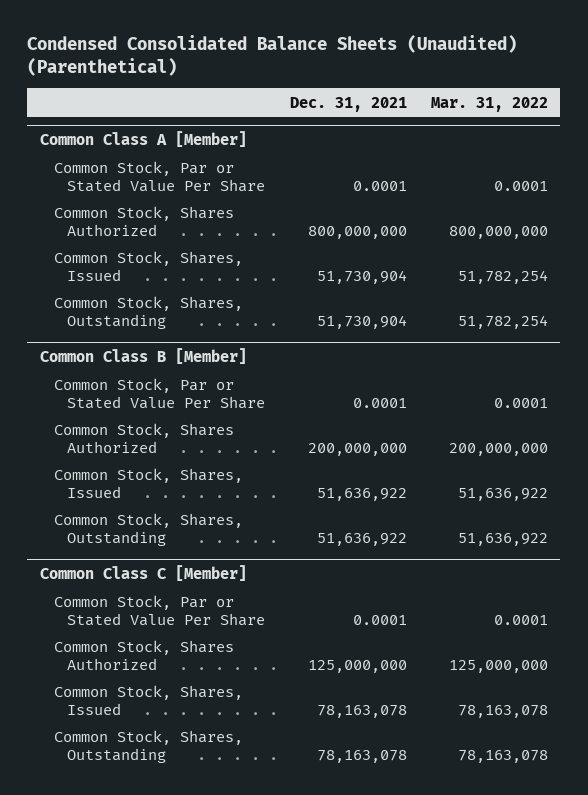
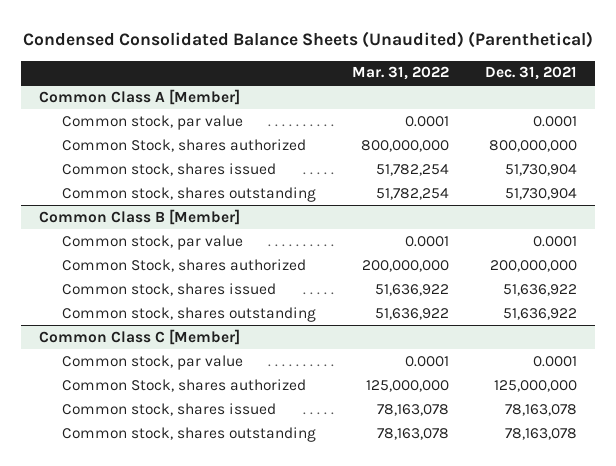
[53,161,266,192] Common Stock, Par or Stated Value Per Share -> [62,114,244,130] Common stock, par value
[53,206,234,236] Common Stock, Shares Authorized -> [62,138,307,152] Common Stock, shares authorized
[53,251,243,281] Common Stock, Shares, Issued -> [62,162,277,176] Common stock, shares issued
[53,296,243,329] Common Stock, Shares, Outstanding -> [62,186,317,202] Common stock, shares outstanding
[53,378,266,409] Common Stock, Par or Stated Value Per Share -> [62,234,244,250] Common stock, par value
[53,423,234,453] Common Stock, Shares Authorized -> [62,258,307,272] Common Stock, shares authorized
[53,468,243,498] Common Stock, Shares, Issued -> [62,282,277,296] Common stock, shares issued
[53,513,243,546] Common Stock, Shares, Outstanding -> [62,306,317,322] Common stock, shares outstanding
[53,595,266,626] Common Stock, Par or Stated Value Per Share -> [62,354,244,370] Common stock, par value
[53,640,234,670] Common Stock, Shares Authorized -> [62,378,307,392] Common Stock, shares authorized
[53,685,243,715] Common Stock, Shares, Issued -> [62,402,277,416] Common stock, shares issued
[53,730,243,763] Common Stock, Shares, Outstanding -> [62,426,317,442] Common stock, shares outstanding

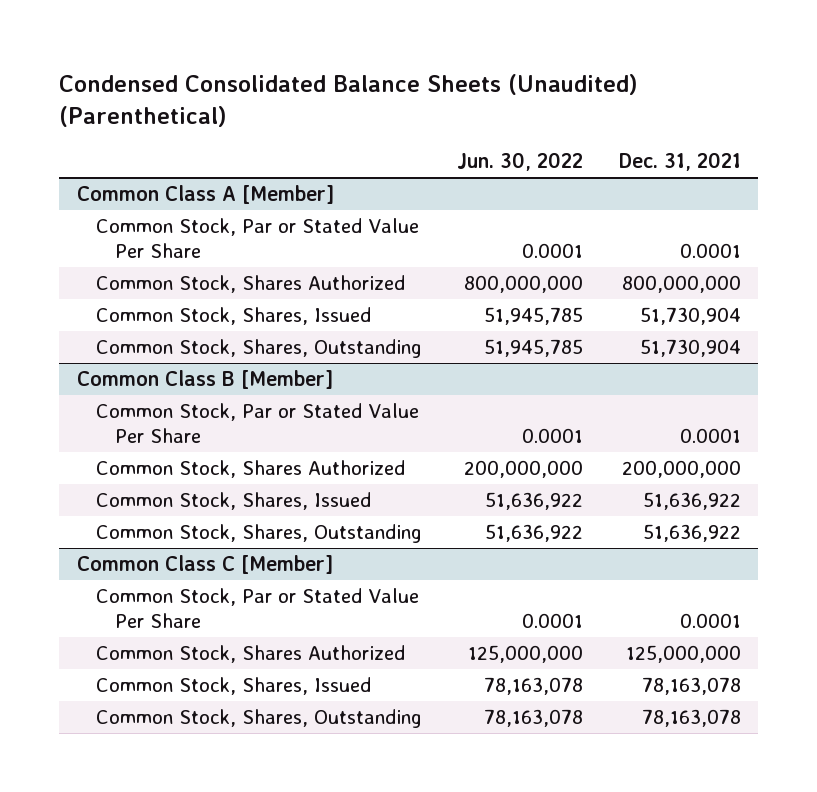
[352,66,450,81] Mar. 31, 2022 -> none
none -> [457,152,584,172] Jun. 30, 2022
[62,114,244,130] Common stock, par value -> [95,218,419,258] Common Stock, Par or Stated Value Per Share
[62,138,307,152] Common Stock, shares authorized -> [95,275,405,294] Common Stock, Shares Authorized
[62,162,277,176] Common stock, shares issued -> [95,307,371,326] Common Stock, Shares, Issued
[62,186,317,202] Common stock, shares outstanding -> [95,339,422,359] Common Stock, Shares, Outstanding
[62,234,244,250] Common stock, par value -> [95,403,419,443] Common Stock, Par or Stated Value Per Share
[62,258,307,272] Common Stock, shares authorized -> [95,460,405,479] Common Stock, Shares Authorized
[62,282,277,296] Common stock, shares issued -> [95,492,371,511] Common Stock, Shares, Issued
[62,306,317,322] Common stock, shares outstanding -> [95,524,422,544] Common Stock, Shares, Outstanding
[62,354,244,370] Common stock, par value -> [95,588,419,628] Common Stock, Par or Stated Value Per Share
[62,378,307,392] Common Stock, shares authorized -> [95,645,405,664] Common Stock, Shares Authorized
[62,402,277,416] Common stock, shares issued -> [95,677,371,696] Common Stock, Shares, Issued
[62,426,317,442] Common stock, shares outstanding -> [95,709,422,729] Common Stock, Shares, Outstanding

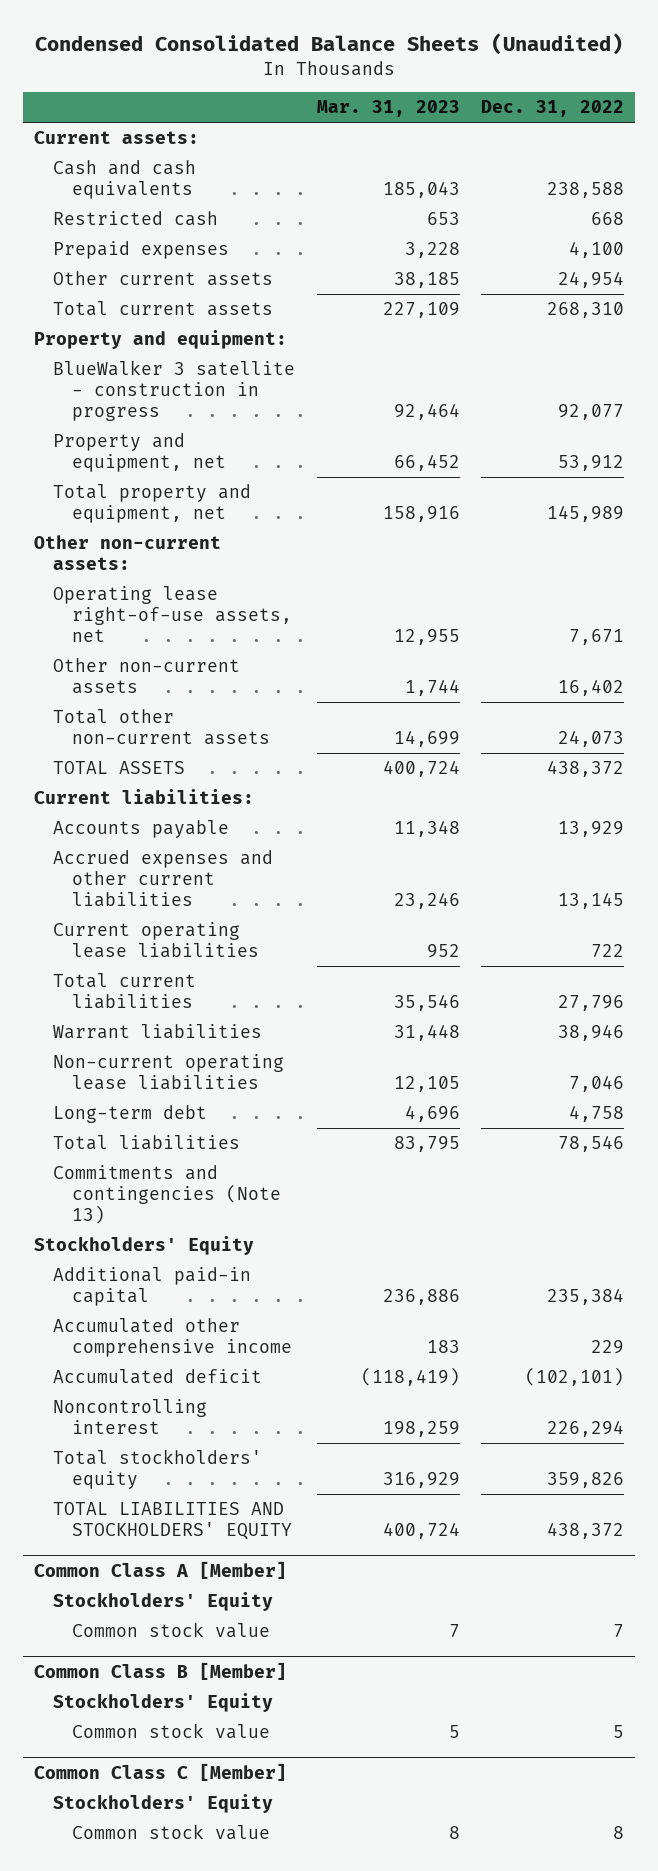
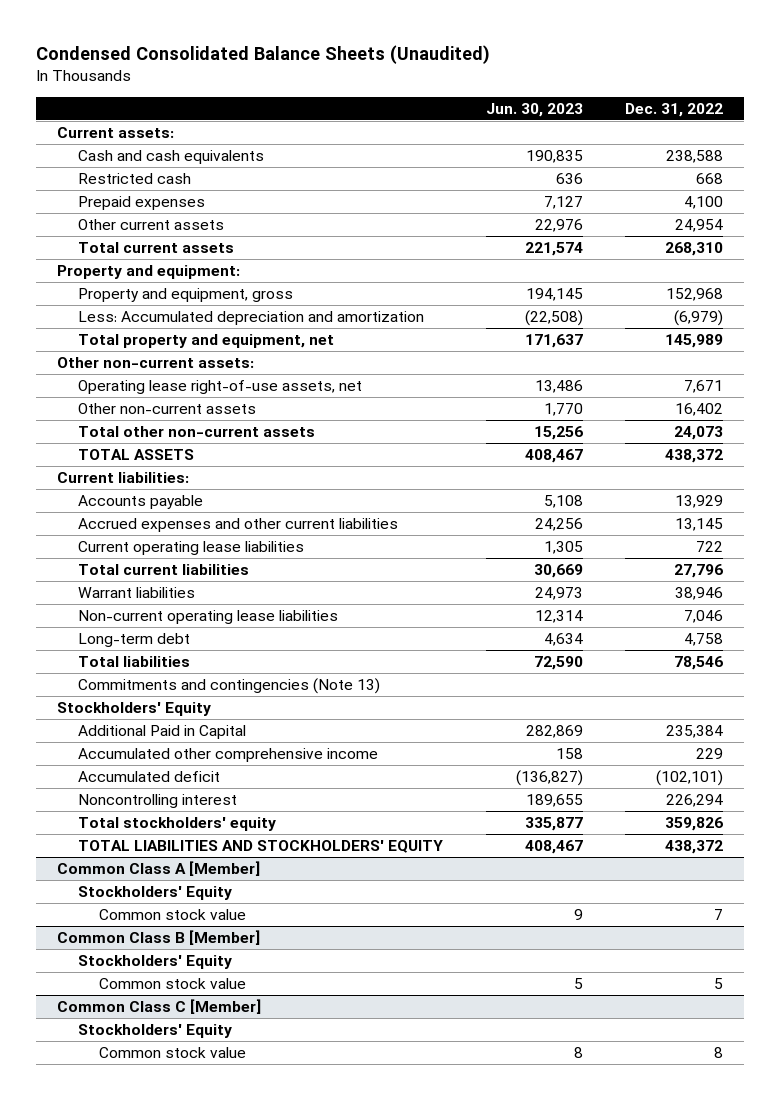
[316,100,460,118] Mar. 31, 2023 -> none
none -> [485,102,583,117] Jun. 30, 2023
[53,360,296,422] BlueWalker 3 satellite - construction in progress -> none
[53,433,227,473] Property and equipment, net -> [78,288,294,303] Property and equipment, gross
[557,455,624,472] 53,912 -> [665,288,723,302] 152,968
none -> [78,311,425,326] Less: Accumulated depreciation and amortization
[53,1267,252,1307] Additional paid-in capital -> [78,725,247,740] Additional Paid in Capital

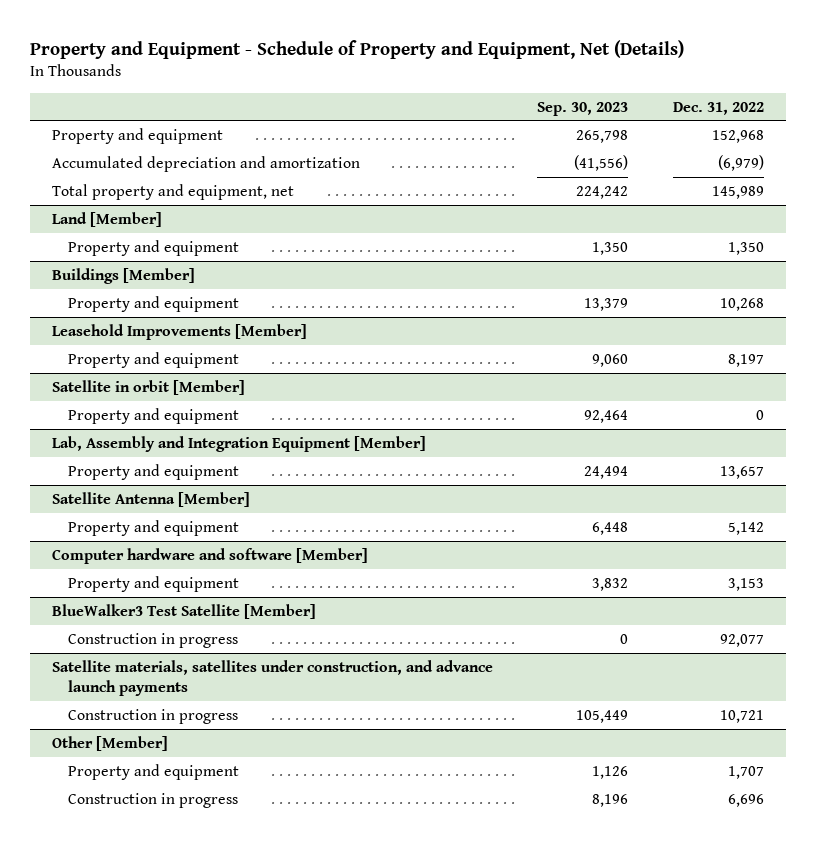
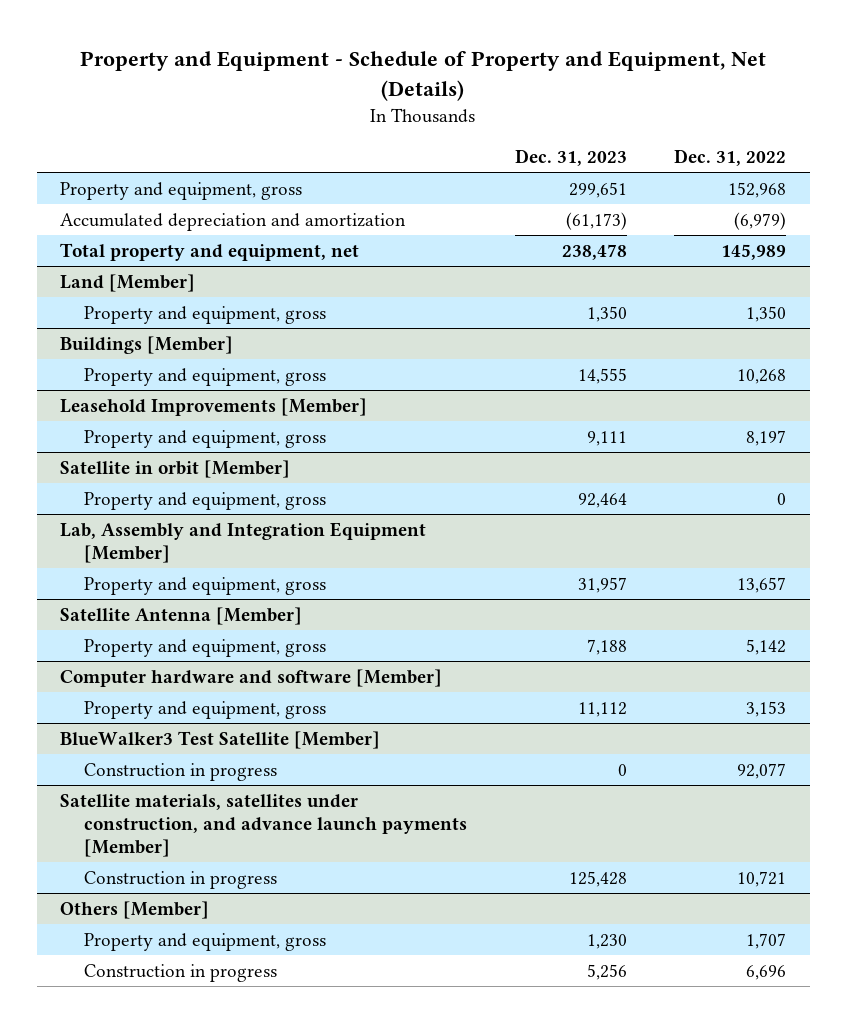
[537,101,629,116] Sep. 30, 2023 -> none
none -> [514,149,627,167] Dec. 31, 2023
[51,127,223,144] Property and equipment -> [60,181,303,200] Property and equipment, gross
[68,239,240,256] Property and equipment -> [84,305,327,324] Property and equipment, gross
[68,295,240,312] Property and equipment -> [84,367,327,386] Property and equipment, gross
[68,351,240,368] Property and equipment -> [84,429,327,448] Property and equipment, gross
[68,407,240,424] Property and equipment -> [84,491,327,510] Property and equipment, gross
[68,463,240,480] Property and equipment -> [84,576,327,595] Property and equipment, gross
[68,519,240,536] Property and equipment -> [84,638,327,657] Property and equipment, gross
[68,575,240,592] Property and equipment -> [84,700,327,719] Property and equipment, gross
[51,659,493,697] Satellite materials, satellites under construction, and advance launch payments -> [60,793,468,857] Satellite materials, satellites under construction, and advance launch payments [Member]
[51,735,168,751] Other [Member] -> [60,900,210,919] Others [Member]
[68,763,240,780] Property and equipment -> [84,932,327,951] Property and equipment, gross

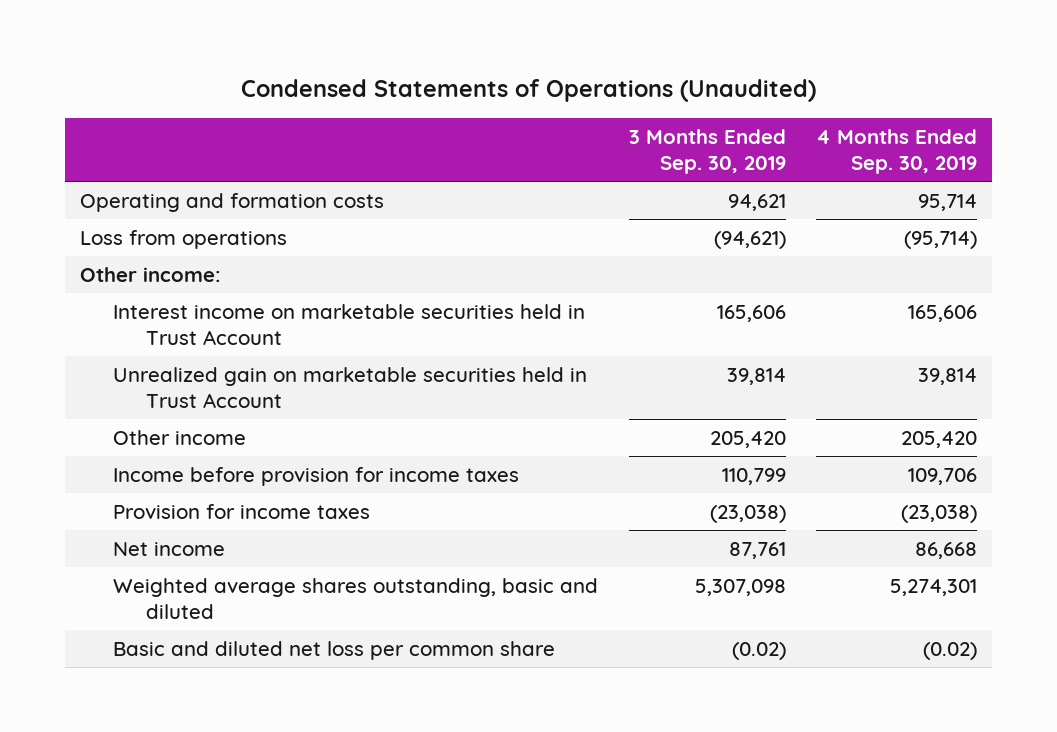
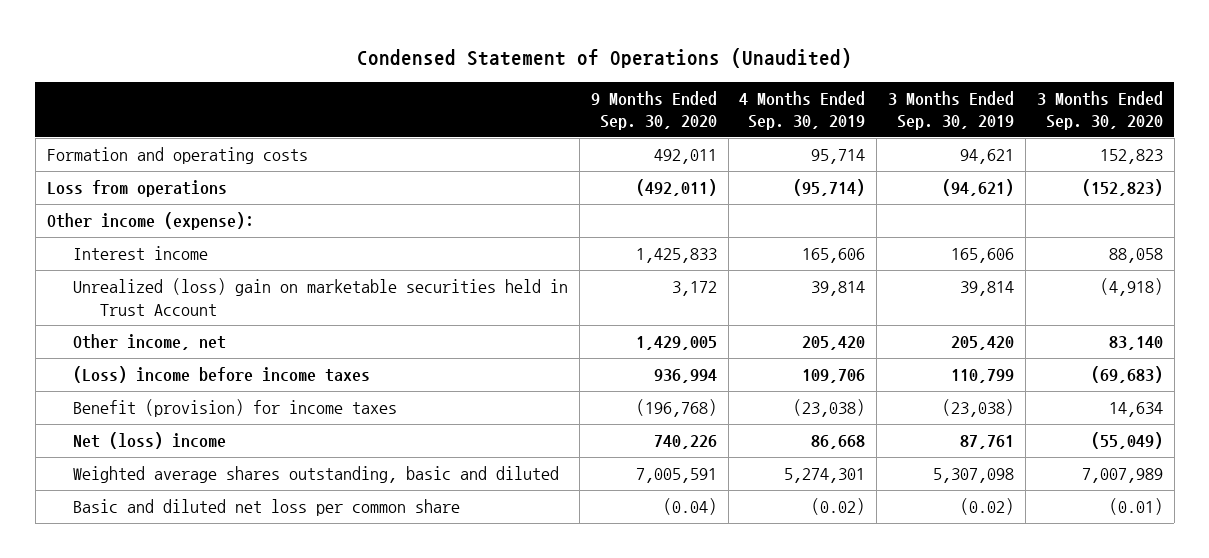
[240,79,816,103] Condensed Statements of Operations (Unaudited) -> [356,47,852,68] Condensed Statement of Operations (Unaudited)
none -> [590,90,717,131] 9 Months Ended Sep. 30, 2020
none -> [1036,90,1163,131] 3 Months Ended Sep. 30, 2020
[80,192,385,212] Operating and formation costs -> [46,147,308,165] Formation and operating costs
[80,266,222,282] Other income: -> [46,212,254,231] Other income (expense):
[113,303,586,346] Interest income on marketable securities held in Trust Account -> [73,246,209,261] Interest income
[113,366,588,409] Unrealized gain on marketable securities held in Trust Account -> [73,278,569,316] Unrealized (loss) gain on marketable securities held in Trust Account
[113,429,247,445] Other income -> [73,334,227,351] Other income, net
[113,466,520,486] Income before provision for income taxes -> [73,366,371,384] (Loss) income before income taxes
[113,503,371,519] Provision for income taxes -> [73,399,398,418] Benefit (provision) for income taxes
[113,541,226,556] Net income -> [73,432,227,450] Net (loss) income

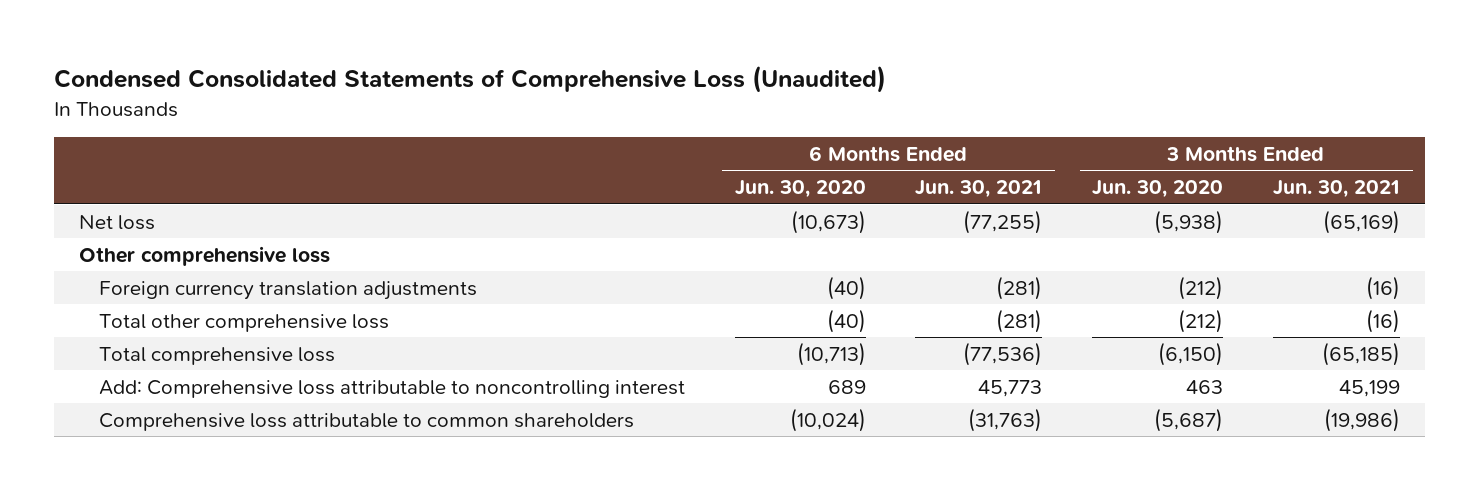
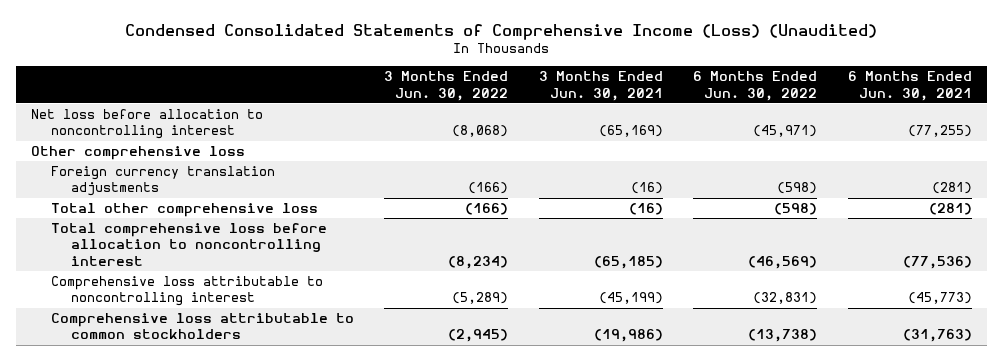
[54,65,887,94] Condensed Consolidated Statements of Comprehensive Loss (Unaudited) -> [125,23,878,40] Condensed Consolidated Statements of Comprehensive Income (Loss) (Unaudited)
[734,180,866,199] Jun. 30, 2020 -> none
[1092,180,1224,199] Jun. 30, 2020 -> none
none -> [384,71,509,101] 3 Months Ended Jun. 30, 2022
none -> [693,71,818,101] 6 Months Ended Jun. 30, 2022
[79,214,156,230] Net loss -> [30,109,263,140] Net loss before allocation to noncontrolling interest
[98,346,335,365] Total comprehensive loss -> [50,223,327,266] Total comprehensive loss before allocation to noncontrolling interest
[98,379,685,398] Add: Comprehensive loss attributable to noncontrolling interest -> [50,276,323,307] Comprehensive loss attributable to noncontrolling interest
[978,379,1043,397] 45,773 -> [907,292,972,305] (45,773)
[1339,379,1401,397] 45,199 -> [598,292,663,305] (45,199)
[98,412,634,431] Comprehensive loss attributable to common shareholders -> [50,313,354,340] Comprehensive loss attributable to common stockholders

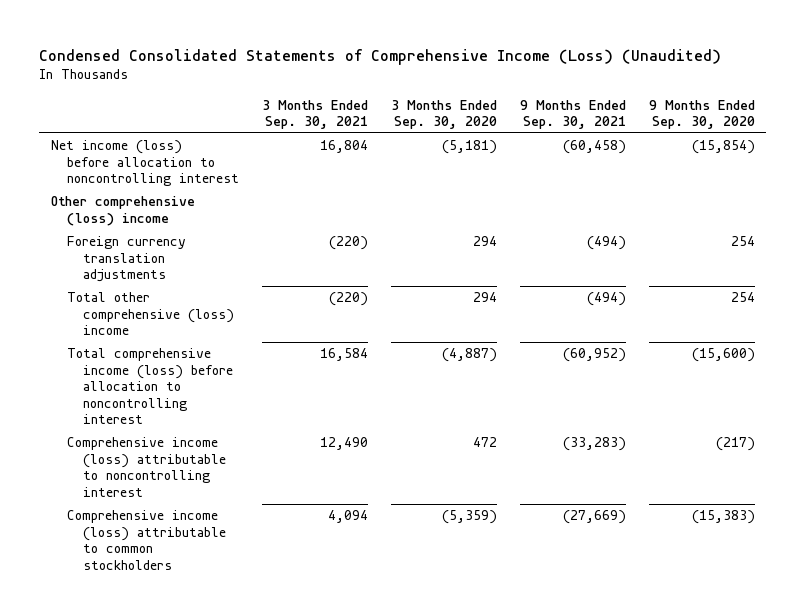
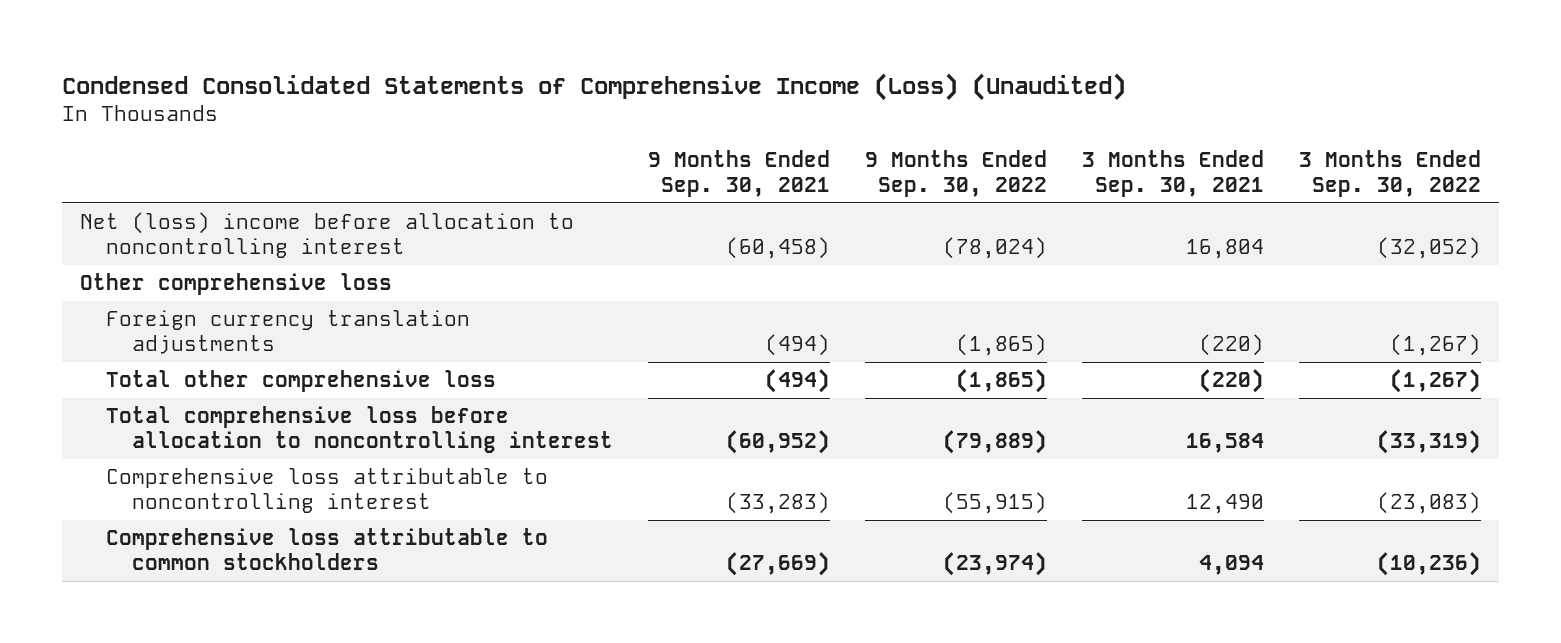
[390,99,497,130] 3 Months Ended Sep. 30, 2020 -> none
[648,99,755,130] 9 Months Ended Sep. 30, 2020 -> none
none -> [864,149,1047,197] 9 Months Ended Sep. 30, 2022
none -> [1298,149,1481,197] 3 Months Ended Sep. 30, 2022
[50,140,239,187] Net income (loss) before allocation to noncontrolling interest -> [79,212,574,258] Net (loss) income before allocation to noncontrolling interest
[50,196,195,226] Other comprehensive (loss) income -> [79,273,392,296] Other comprehensive loss
[66,292,234,336] Total other comprehensive (loss) income -> [105,370,496,393] Total other comprehensive loss
[66,348,233,425] Total comprehensive income (loss) before allocation to noncontrolling interest -> [105,406,613,453] Total comprehensive loss before allocation to noncontrolling interest
[66,437,226,497] Comprehensive income (loss) attributable to noncontrolling interest -> [105,468,548,513] Comprehensive loss attributable to noncontrolling interest
[66,510,226,570] Comprehensive income (loss) attributable to common stockholders -> [105,528,548,570] Comprehensive loss attributable to common stockholders

